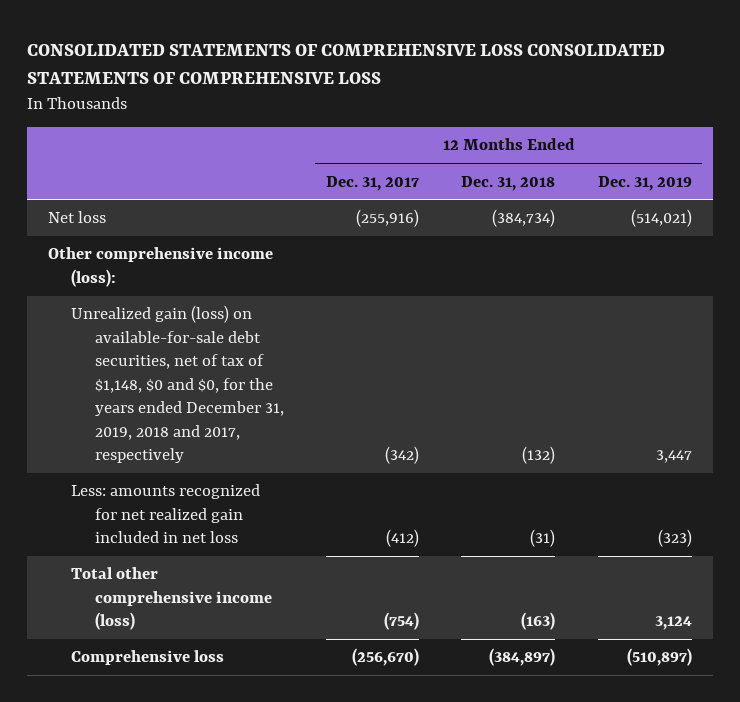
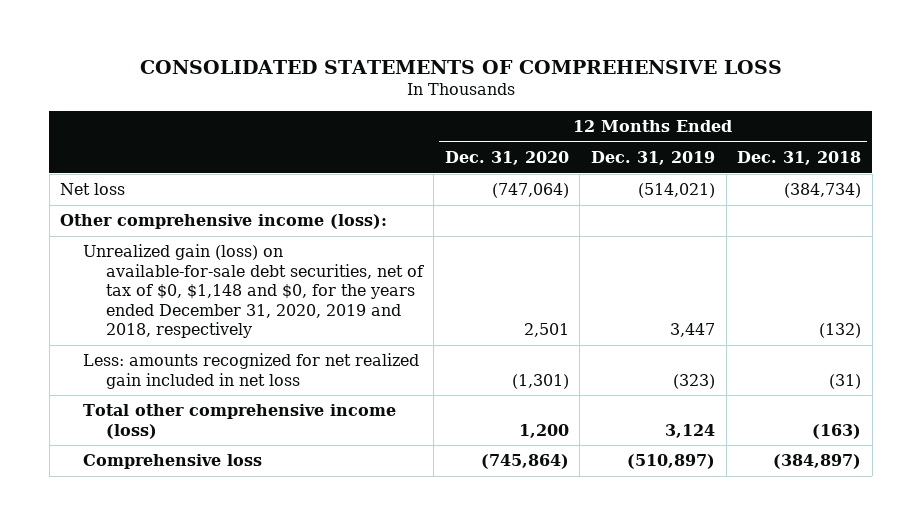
[27,43,666,85] CONSOLIDATED STATEMENTS OF COMPREHENSIVE LOSS CONSOLIDATED STATEMENTS OF COMPREHENSIVE LOSS -> [139,60,782,75] CONSOLIDATED STATEMENTS OF COMPREHENSIVE LOSS
[325,175,419,191] Dec. 31, 2017 -> none
none -> [444,151,569,166] Dec. 31, 2020
[71,305,284,464] Unrealized gain (loss) on available-for-sale debt securities, net of tax of $1,148, $0 and $0, for the years ended December 31, 2019, 2018 and 2017, respectively -> [82,244,424,339] Unrealized gain (loss) on available-for-sale debt securities, net of tax of $0, $1,148 and $0, for the years ended December 31, 2020, 2019 and 2018, respectively

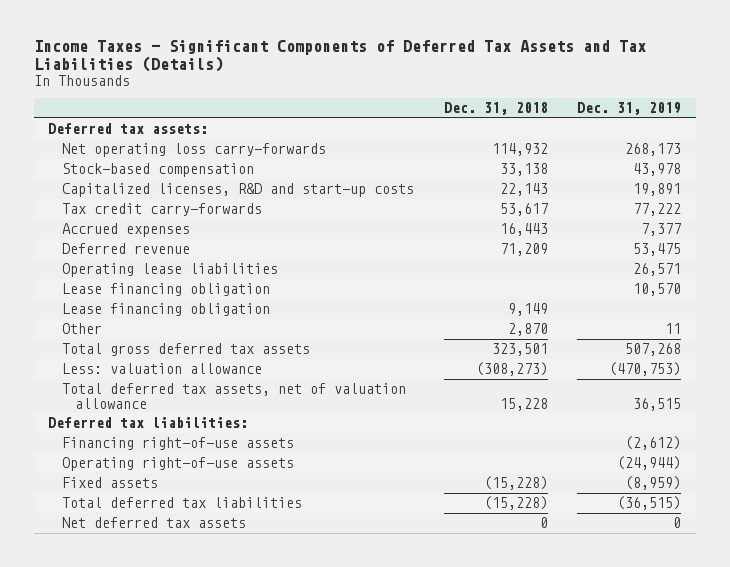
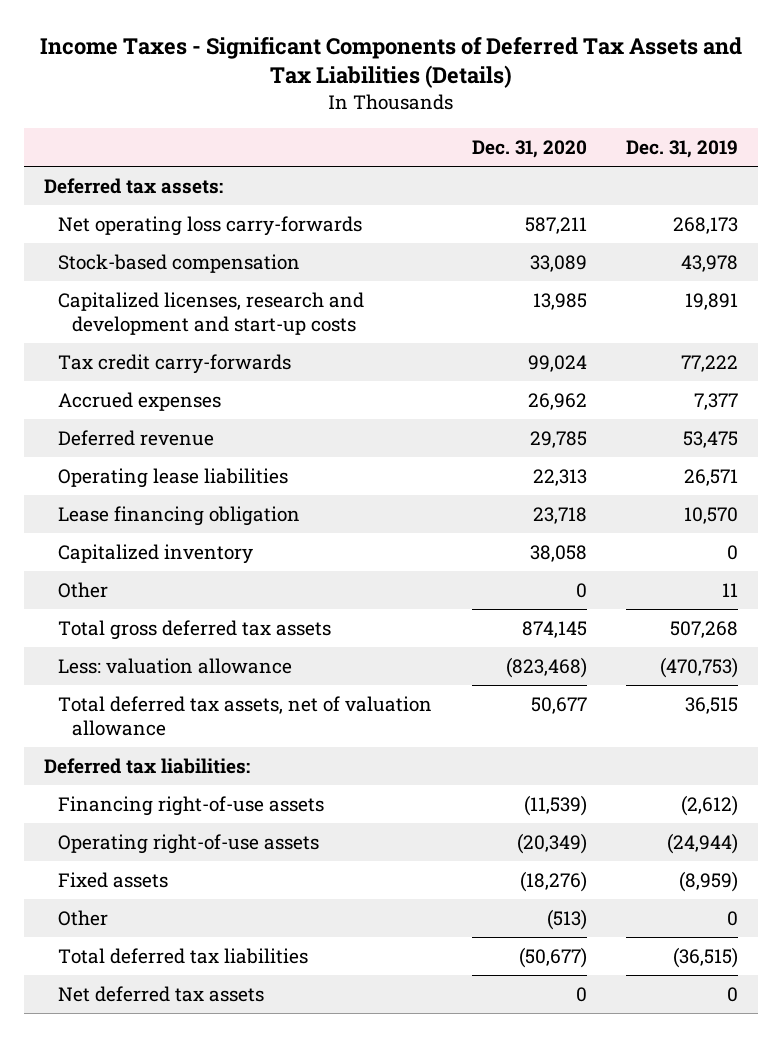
[443,102,548,116] Dec. 31, 2018 -> none
none -> [471,139,587,158] Dec. 31, 2020
[61,183,414,198] Capitalized licenses, R&D and start-up costs -> [58,291,365,335] Capitalized licenses, research and development and start-up costs
[61,303,270,317] Lease financing obligation -> none
none -> [58,543,254,564] Capitalized inventory
none -> [58,909,109,926] Other

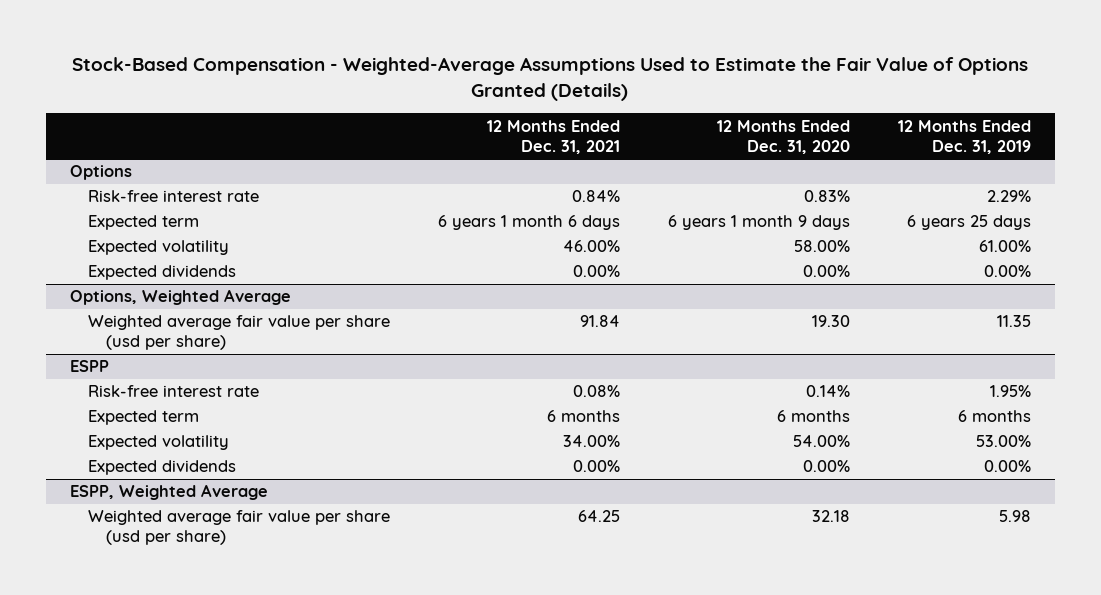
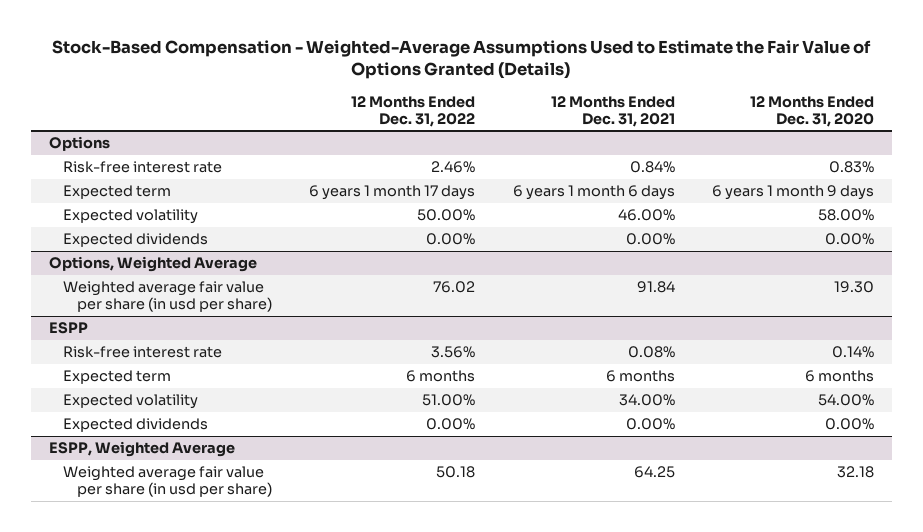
[898,119,1032,154] 12 Months Ended Dec. 31, 2019 -> none
none -> [351,96,476,127] 12 Months Ended Dec. 31, 2022
[87,315,390,351] Weighted average fair value per share (usd per share) -> [63,281,273,312] Weighted average fair value per share (in usd per share)
[87,510,390,546] Weighted average fair value per share (usd per share) -> [63,466,273,497] Weighted average fair value per share (in usd per share)

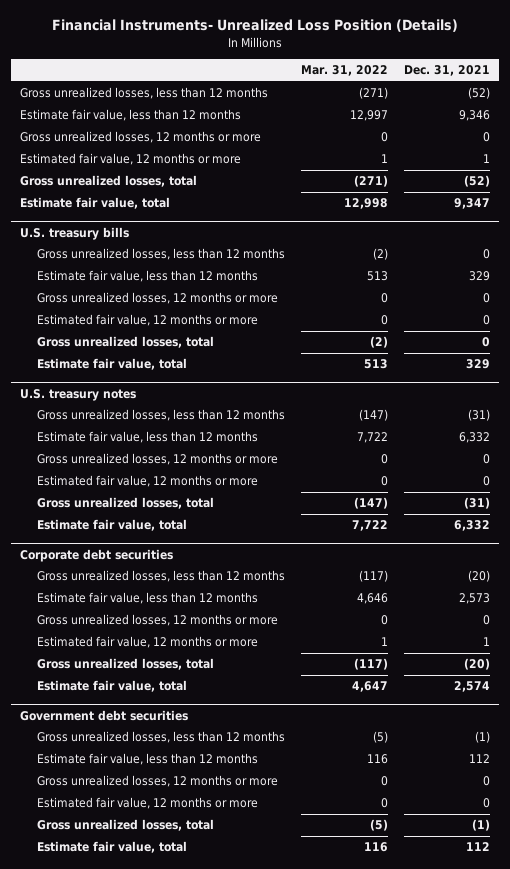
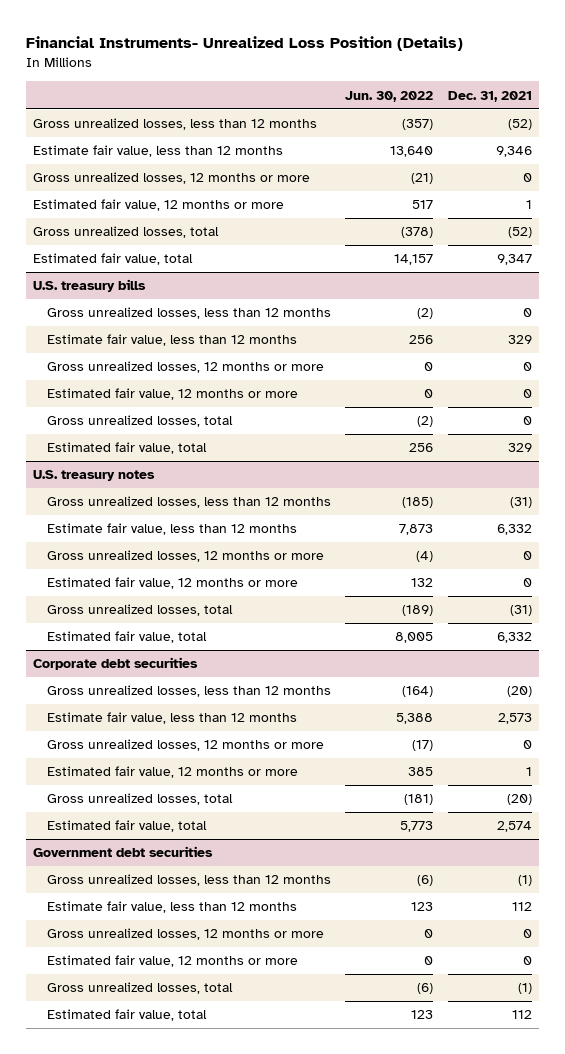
[300,65,388,77] Mar. 31, 2022 -> none
none -> [345,90,434,102] Jun. 30, 2022
[19,197,170,210] Estimate fair value, total -> [33,253,194,266] Estimated fair value, total
[36,358,187,371] Estimate fair value, total -> [46,442,207,455] Estimated fair value, total
[36,519,187,532] Estimate fair value, total -> [46,631,207,644] Estimated fair value, total
[36,680,187,693] Estimate fair value, total -> [46,820,207,833] Estimated fair value, total
[36,841,187,854] Estimate fair value, total -> [46,1009,207,1022] Estimated fair value, total

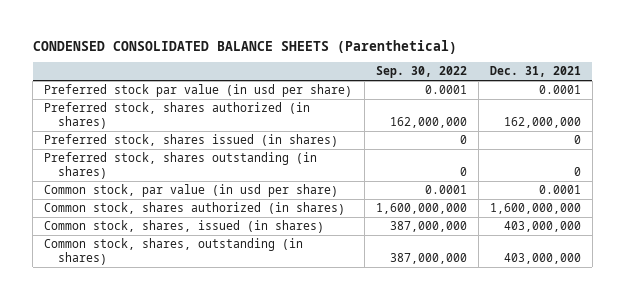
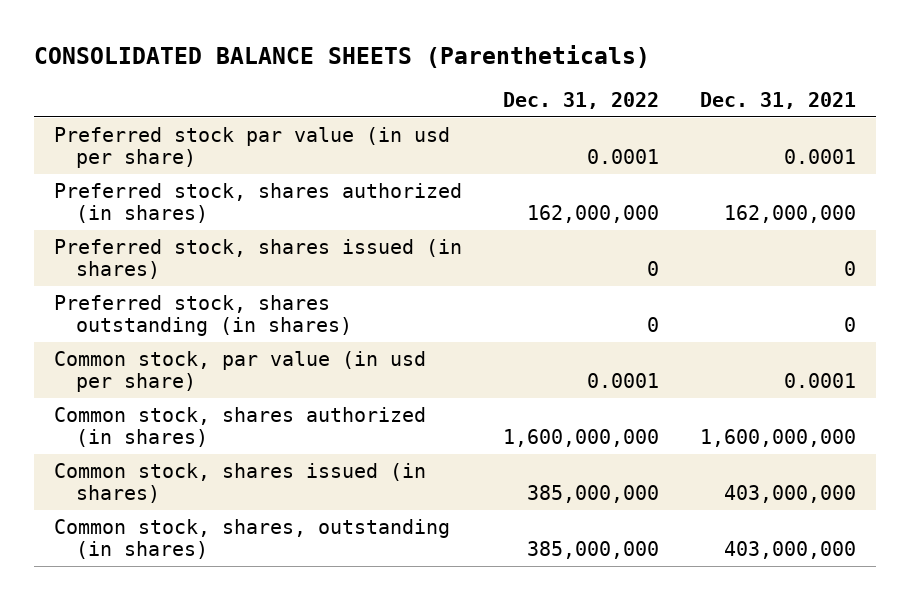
[32,39,457,54] CONDENSED CONSOLIDATED BALANCE SHEETS (Parenthetical) -> [34,45,651,69] CONSOLIDATED BALANCE SHEETS (Parentheticals)
[375,66,467,79] Sep. 30, 2022 -> none
none -> [503,92,660,110] Dec. 31, 2022
[44,220,325,234] Common stock, shares, issued (in shares) -> [54,462,427,504] Common stock, shares issued (in shares)

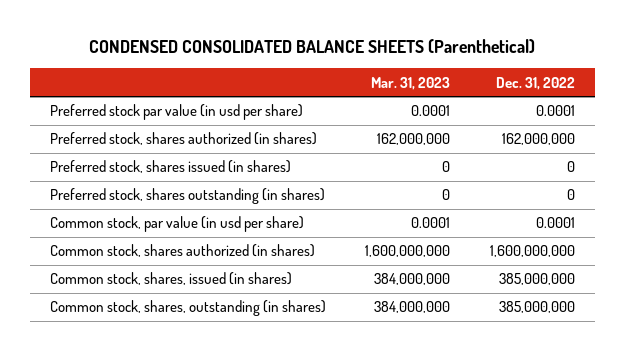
[34,45,651,69] CONSOLIDATED BALANCE SHEETS (Parentheticals) -> [89,39,536,54] CONDENSED CONSOLIDATED BALANCE SHEETS (Parenthetical)
[700,92,857,110] Dec. 31, 2021 -> none
none -> [371,76,451,90] Mar. 31, 2023
[54,462,427,504] Common stock, shares issued (in shares) -> [49,272,292,286] Common stock, shares, issued (in shares)

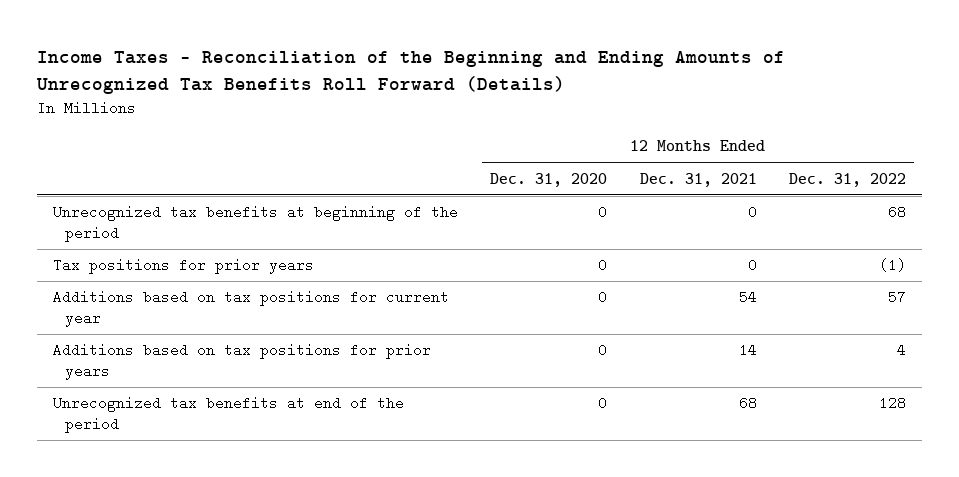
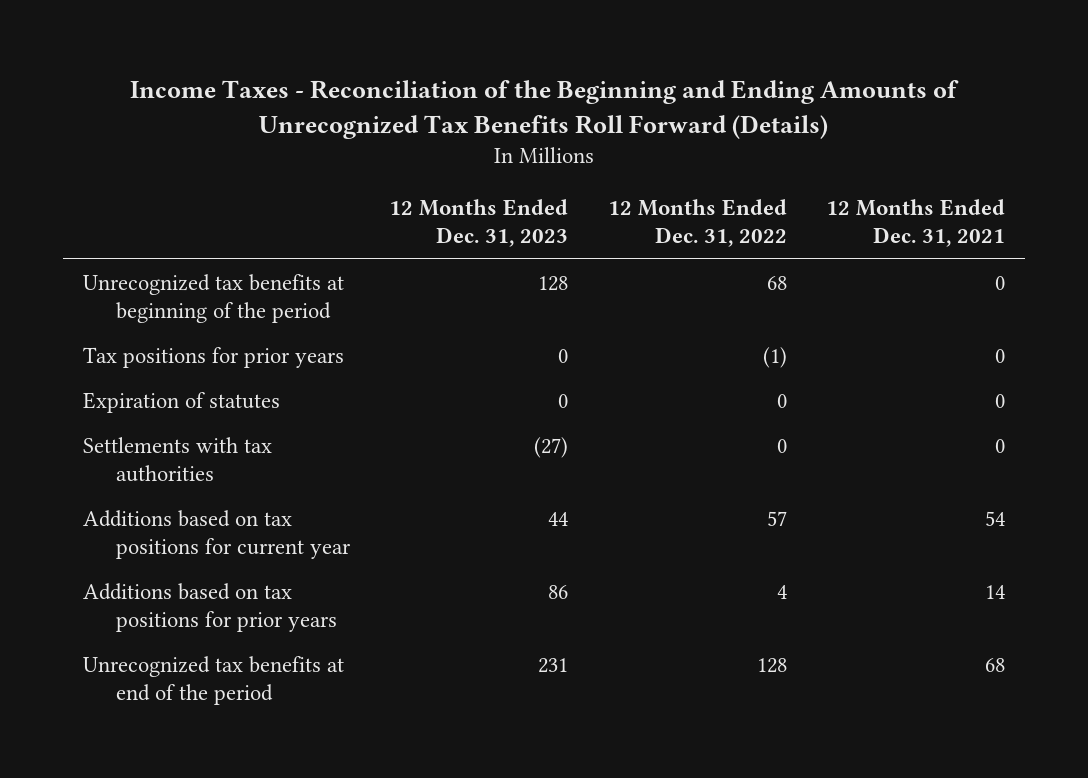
[490,172,608,187] Dec. 31, 2020 -> none
none -> [389,198,569,248] 12 Months Ended Dec. 31, 2023
none -> [83,391,281,413] Expiration of statutes
none -> [83,436,273,483] Settlements with tax authorities

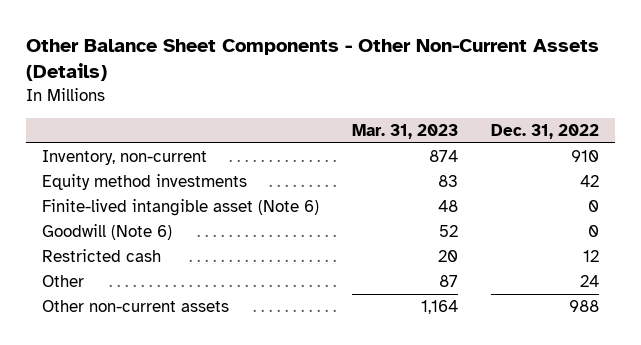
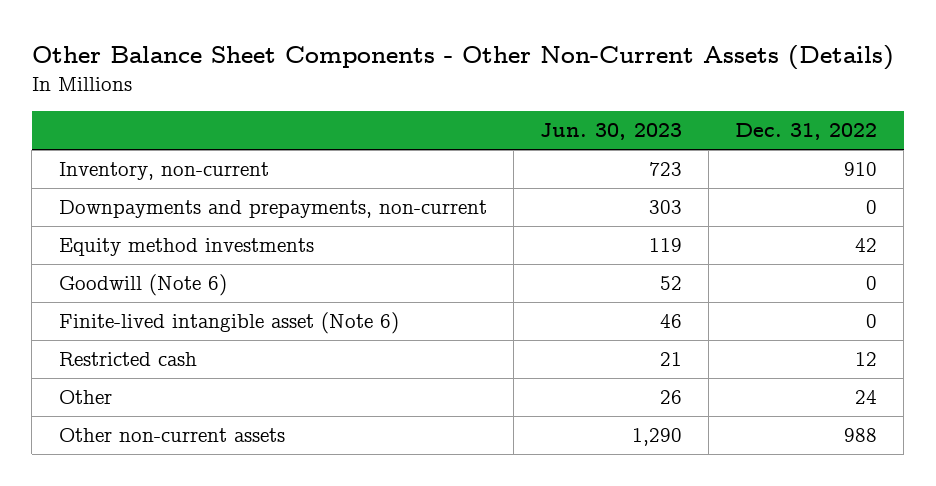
[352,124,459,140] Mar. 31, 2023 -> none
none -> [539,123,682,141] Jun. 30, 2023
none -> [58,200,487,219] Downpayments and prepayments, non-current
[42,199,320,217] Finite-lived intangible asset (Note 6) -> [58,312,399,335] Finite-lived intangible asset (Note 6)

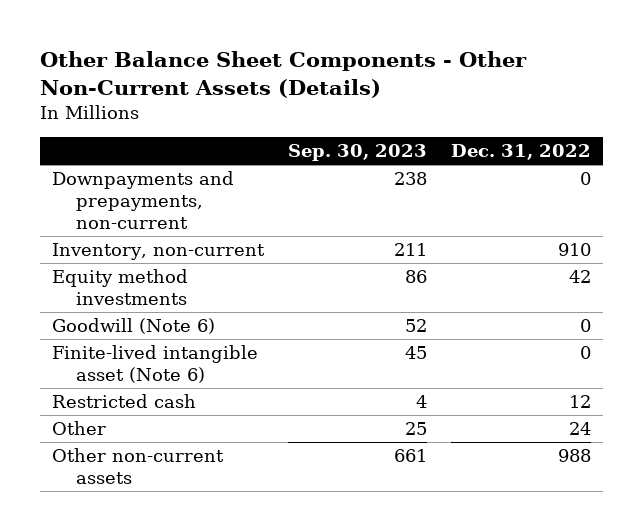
[539,123,682,141] Jun. 30, 2023 -> none
none -> [287,144,427,162] Sep. 30, 2023
[58,162,269,181] Inventory, non-current -> [51,243,265,261] Inventory, non-current

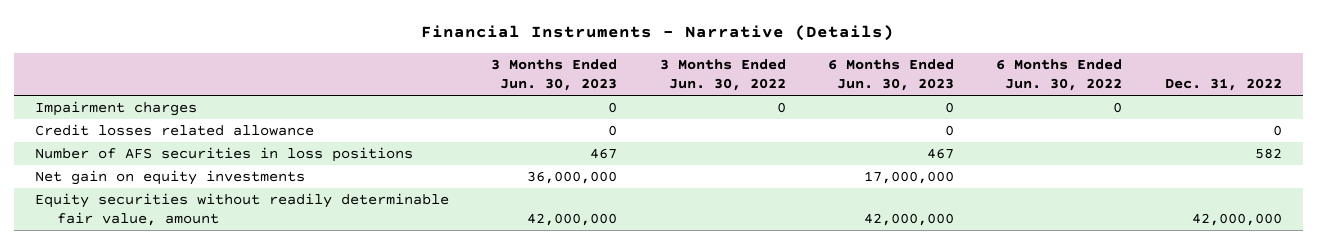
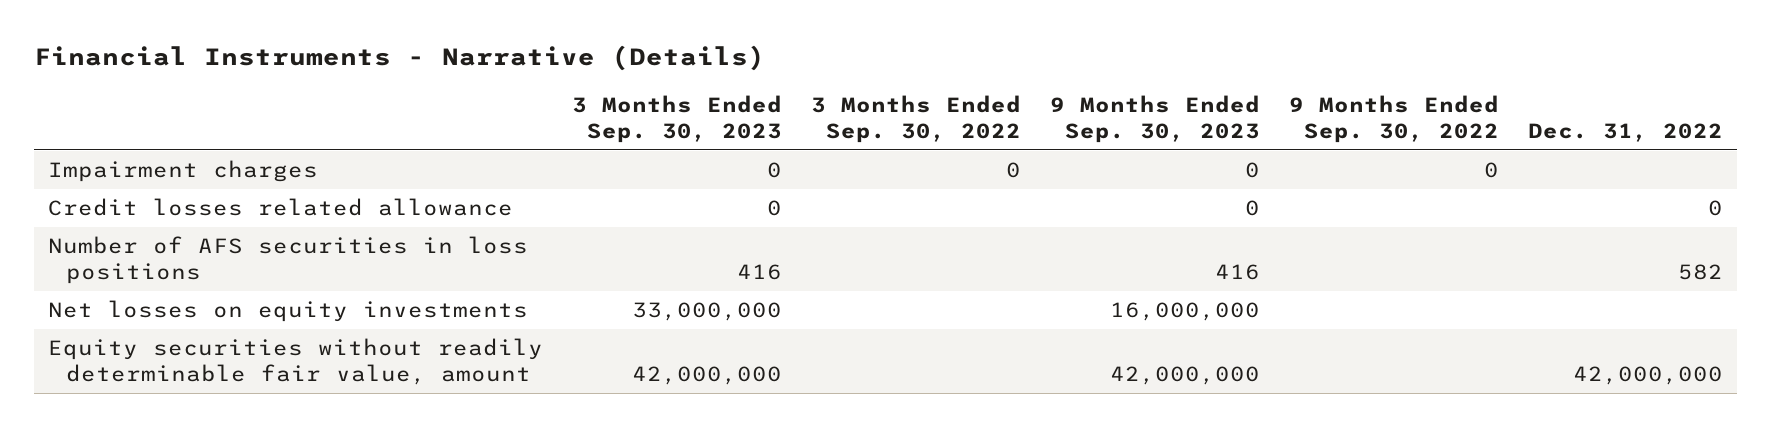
[491,59,618,92] 3 Months Ended Jun. 30, 2023 -> none
[659,59,786,92] 3 Months Ended Jun. 30, 2022 -> none
[828,59,955,92] 6 Months Ended Jun. 30, 2023 -> none
[996,59,1123,92] 6 Months Ended Jun. 30, 2022 -> none
none -> [572,95,783,143] 3 Months Ended Sep. 30, 2023
none -> [810,95,1021,143] 3 Months Ended Sep. 30, 2022
none -> [1049,95,1260,143] 9 Months Ended Sep. 30, 2023
none -> [1288,95,1499,143] 9 Months Ended Sep. 30, 2022
[34,170,305,186] Net gain on equity investments -> [48,300,529,323] Net losses on equity investments

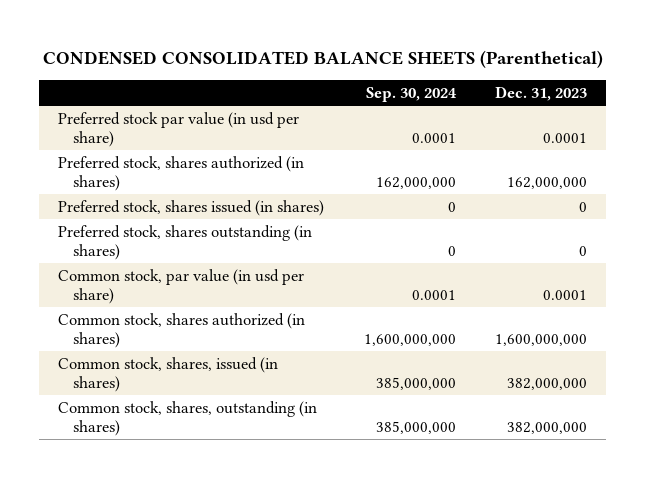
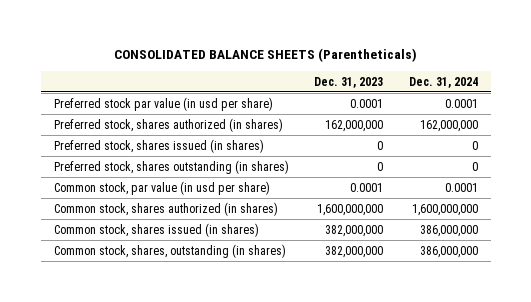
[42,50,603,69] CONDENSED CONSOLIDATED BALANCE SHEETS (Parenthetical) -> [113,48,417,63] CONSOLIDATED BALANCE SHEETS (Parentheticals)
[365,87,457,103] Sep. 30, 2024 -> none
none -> [408,76,478,88] Dec. 31, 2024
[58,356,279,392] Common stock, shares, issued (in shares) -> [53,222,259,237] Common stock, shares issued (in shares)

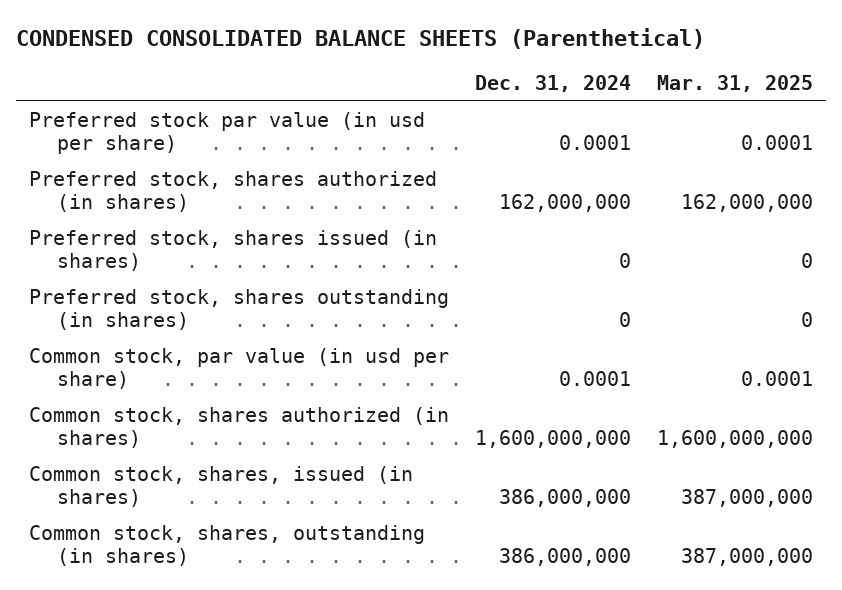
[113,48,417,63] CONSOLIDATED BALANCE SHEETS (Parentheticals) -> [15,27,705,49] CONDENSED CONSOLIDATED BALANCE SHEETS (Parenthetical)
[314,76,384,88] Dec. 31, 2023 -> none
none -> [657,75,814,93] Mar. 31, 2025
[53,222,259,237] Common stock, shares issued (in shares) -> [28,466,413,508] Common stock, shares, issued (in shares)

